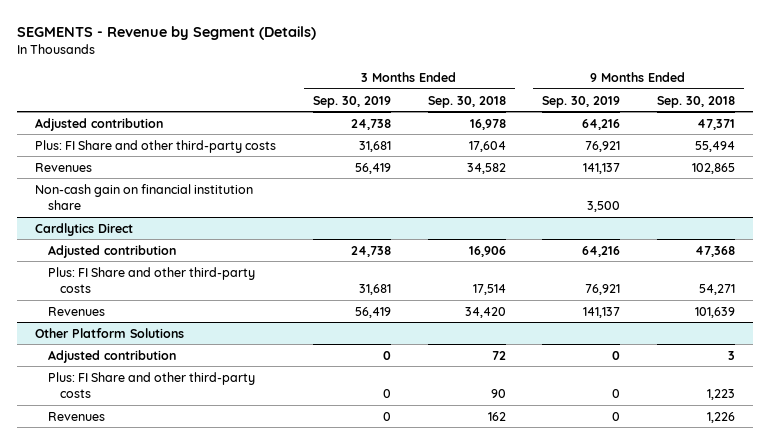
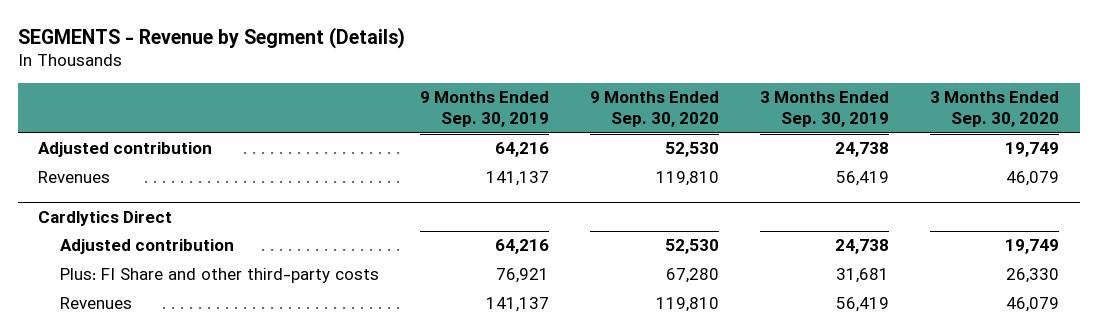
[427,95,506,108] Sep. 30, 2018 -> none
[656,95,735,108] Sep. 30, 2018 -> none
none -> [590,91,720,128] 9 Months Ended Sep. 30, 2020
none -> [930,91,1060,128] 3 Months Ended Sep. 30, 2020
[35,139,277,153] Plus: FI Share and other third-party costs -> none
[35,183,254,210] Non-cash gain on financial institution share -> none
[35,327,185,338] Other Platform Solutions -> none
[47,349,176,363] Adjusted contribution -> none
[47,371,255,398] Plus: FI Share and other third-party costs -> none
[47,411,105,421] Revenues -> none

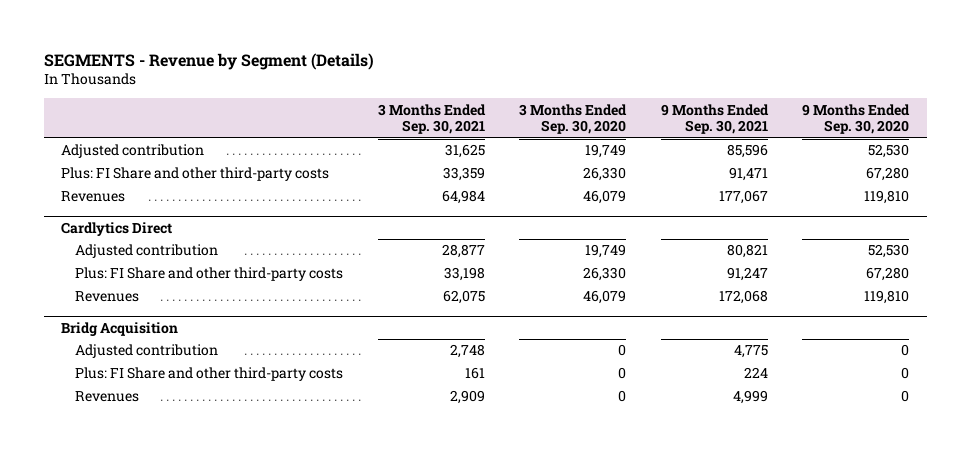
[420,91,550,128] 9 Months Ended Sep. 30, 2019 -> none
[760,91,890,128] 3 Months Ended Sep. 30, 2019 -> none
none -> [377,103,486,135] 3 Months Ended Sep. 30, 2021
none -> [660,103,769,135] 9 Months Ended Sep. 30, 2021
none -> [61,167,330,182] Plus: FI Share and other third-party costs
none -> [61,321,179,336] Bridg Acquisition
none -> [75,344,219,359] Adjusted contribution
none -> [75,367,344,382] Plus: FI Share and other third-party costs
none -> [75,391,140,403] Revenues

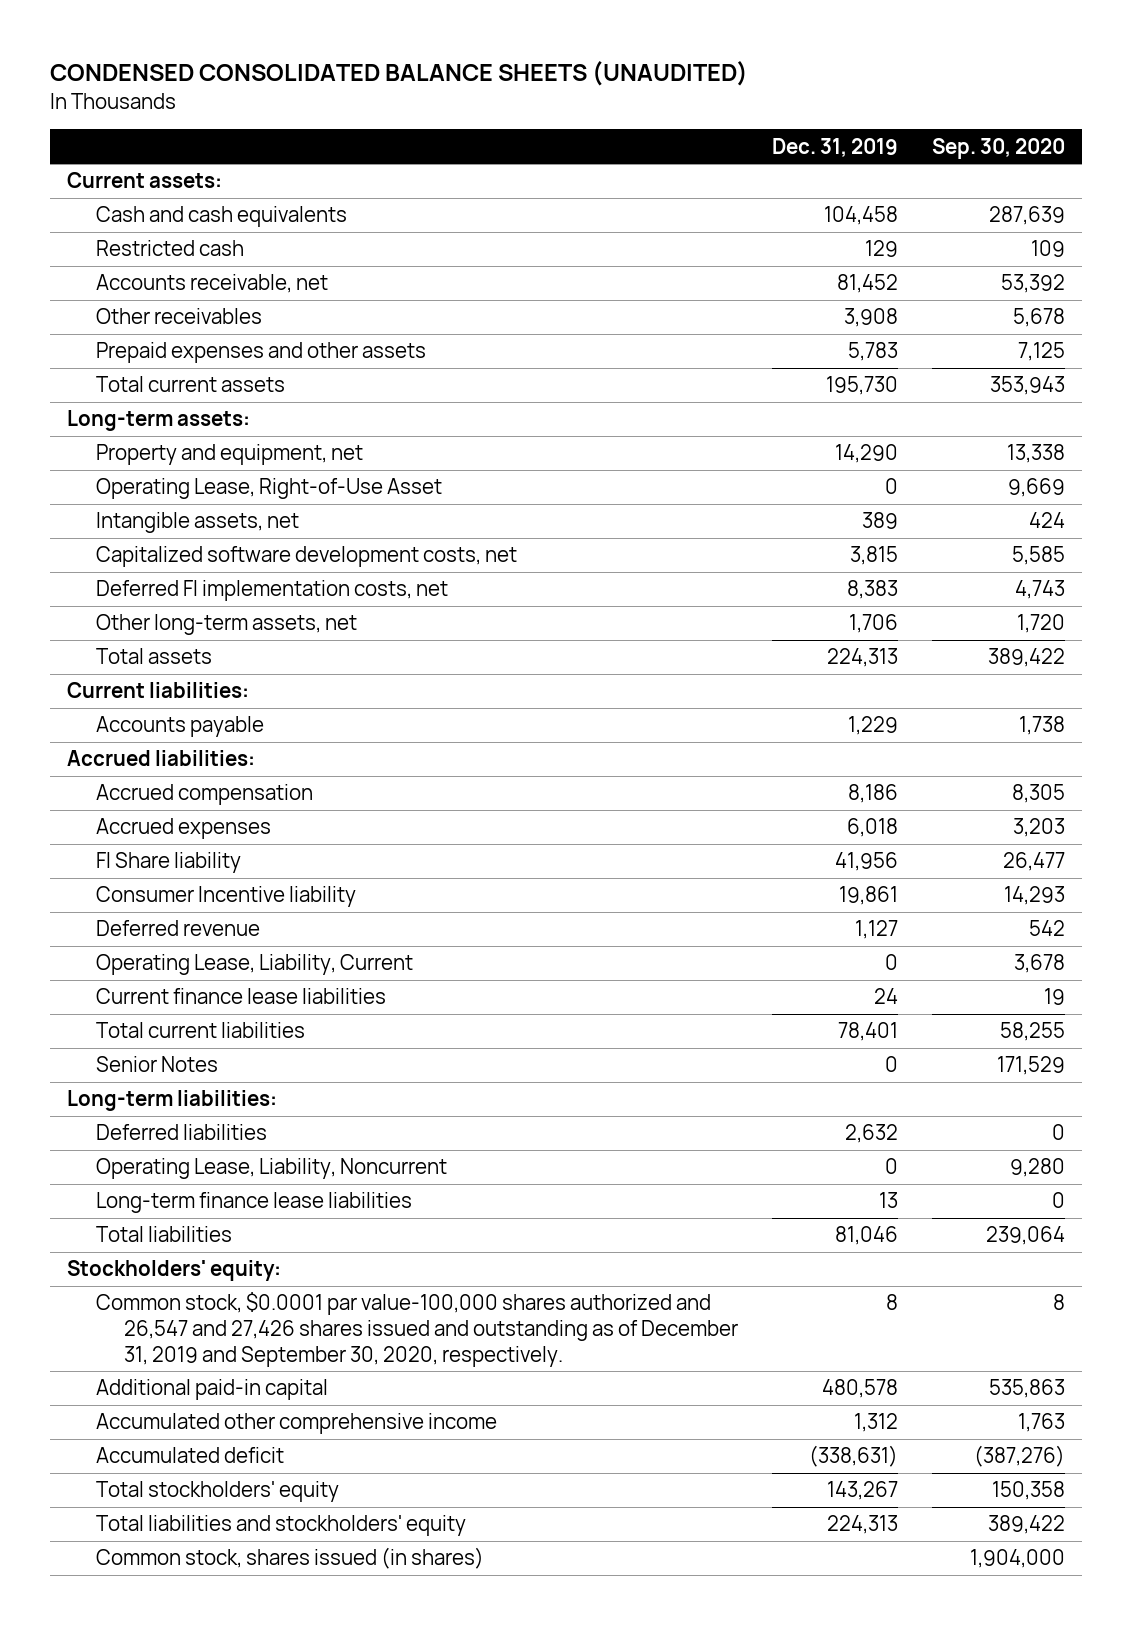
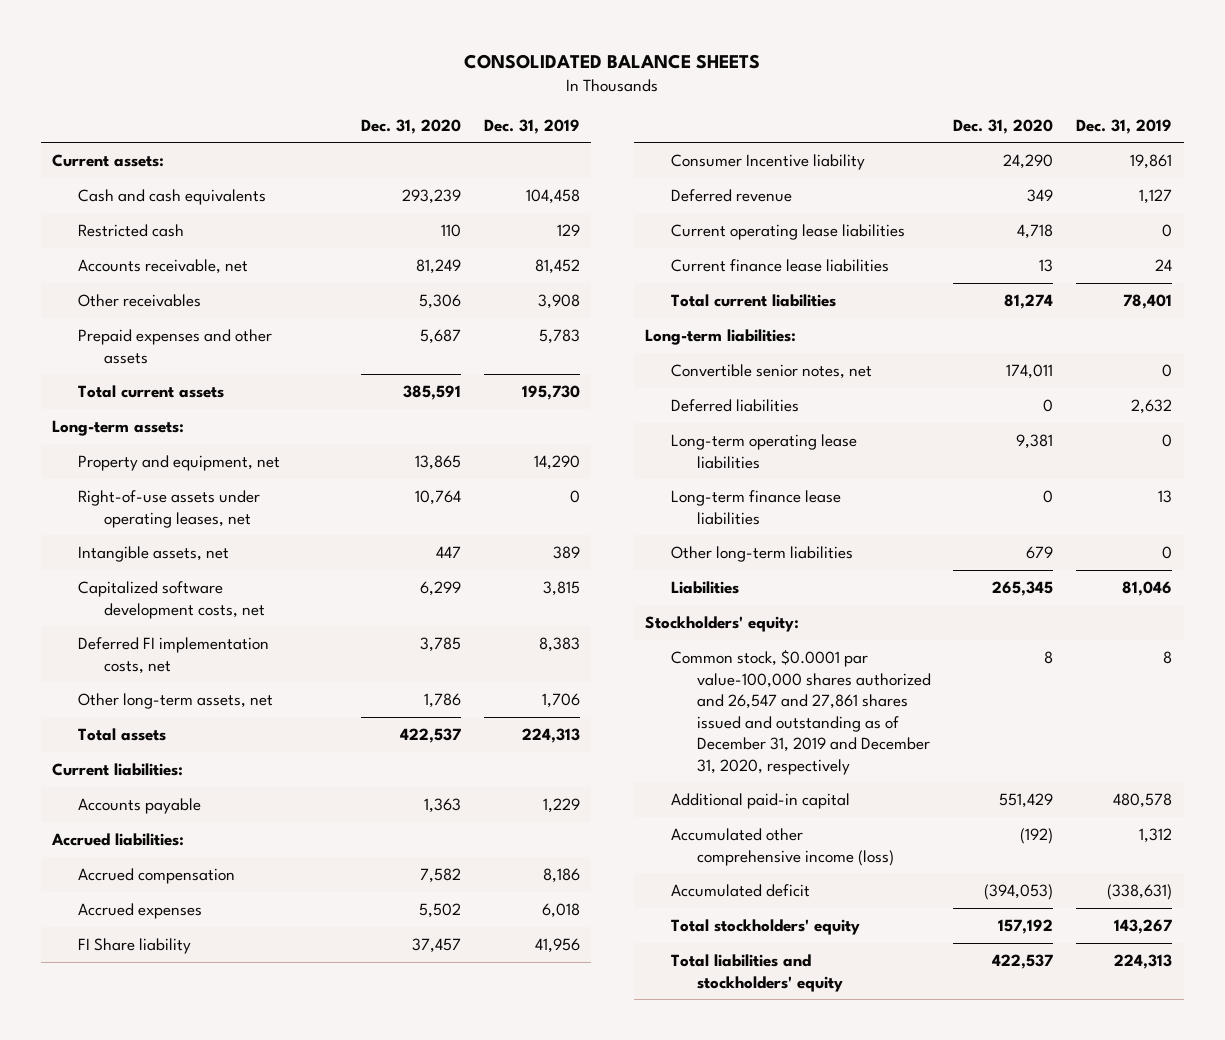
[49,61,748,87] CONDENSED CONSOLIDATED BALANCE SHEETS (UNAUDITED) -> [464,53,761,69] CONSOLIDATED BALANCE SHEETS
[932,137,1066,159] Sep. 30, 2020 -> none
none -> [360,118,461,134] Dec. 31, 2020
[95,478,442,500] Operating Lease, Right-of-Use Asset -> [78,490,261,528] Right-of-use assets under operating leases, net
[95,954,413,976] Operating Lease, Liability, Current -> [670,224,905,241] Current operating lease liabilities
[95,1056,218,1073] Senior Notes -> none
none -> [670,364,872,380] Convertible senior notes, net
[95,1158,447,1180] Operating Lease, Liability, Noncurrent -> [670,434,857,469] Long-term operating lease liabilities
none -> [670,546,853,563] Other long-term liabilities
[95,1226,232,1243] Total liabilities -> [670,581,739,595] Liabilities
[95,1292,739,1367] Common stock, $0.0001 par value-100,000 shares authorized and 26,547 and 27,426 shares issued and outstanding as of December 31, 2019 and September 30, 2020, respectively. -> [670,649,931,775] Common stock, $0.0001 par value-100,000 shares authorized and 26,547 and 27,861 shares issued and outstanding as of December 31, 2019 and December 31, 2020, respectively
[95,1413,497,1435] Accumulated other comprehensive income -> [670,828,894,866] Accumulated other comprehensive income (loss)
[95,1547,484,1570] Common stock, shares issued (in shares) -> none

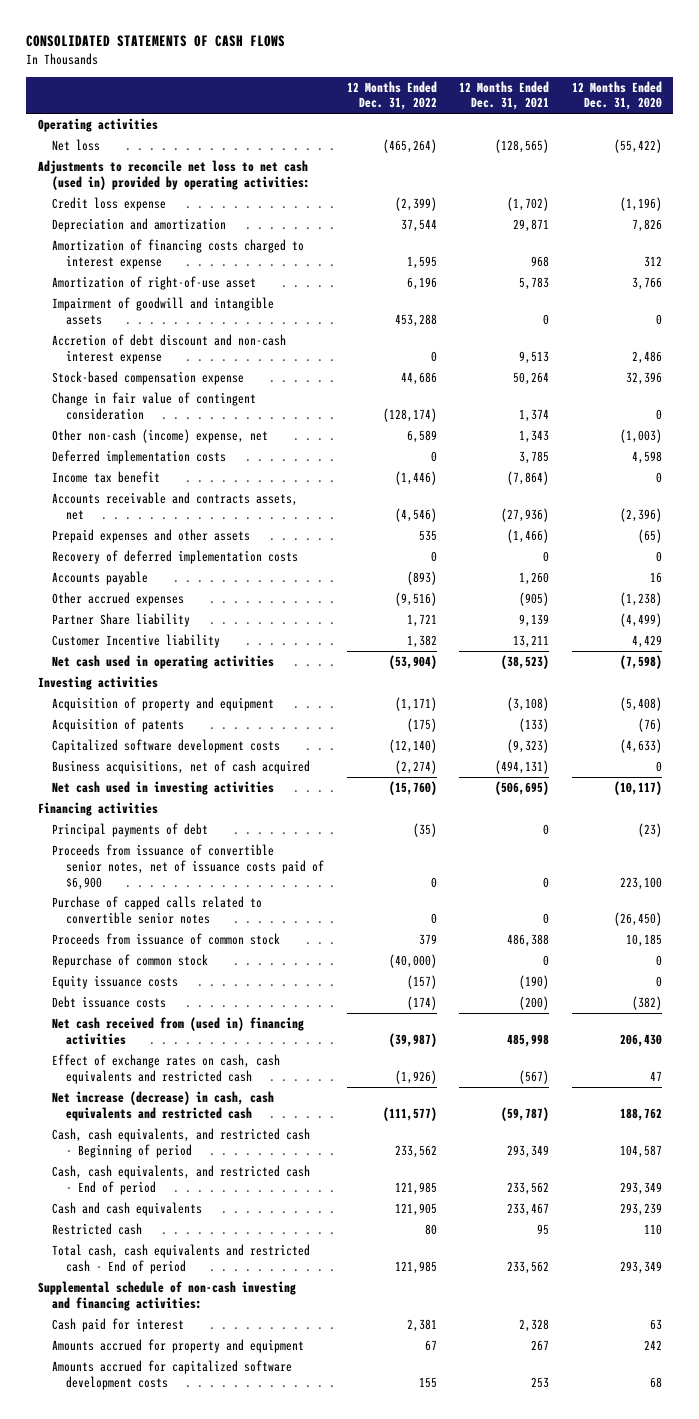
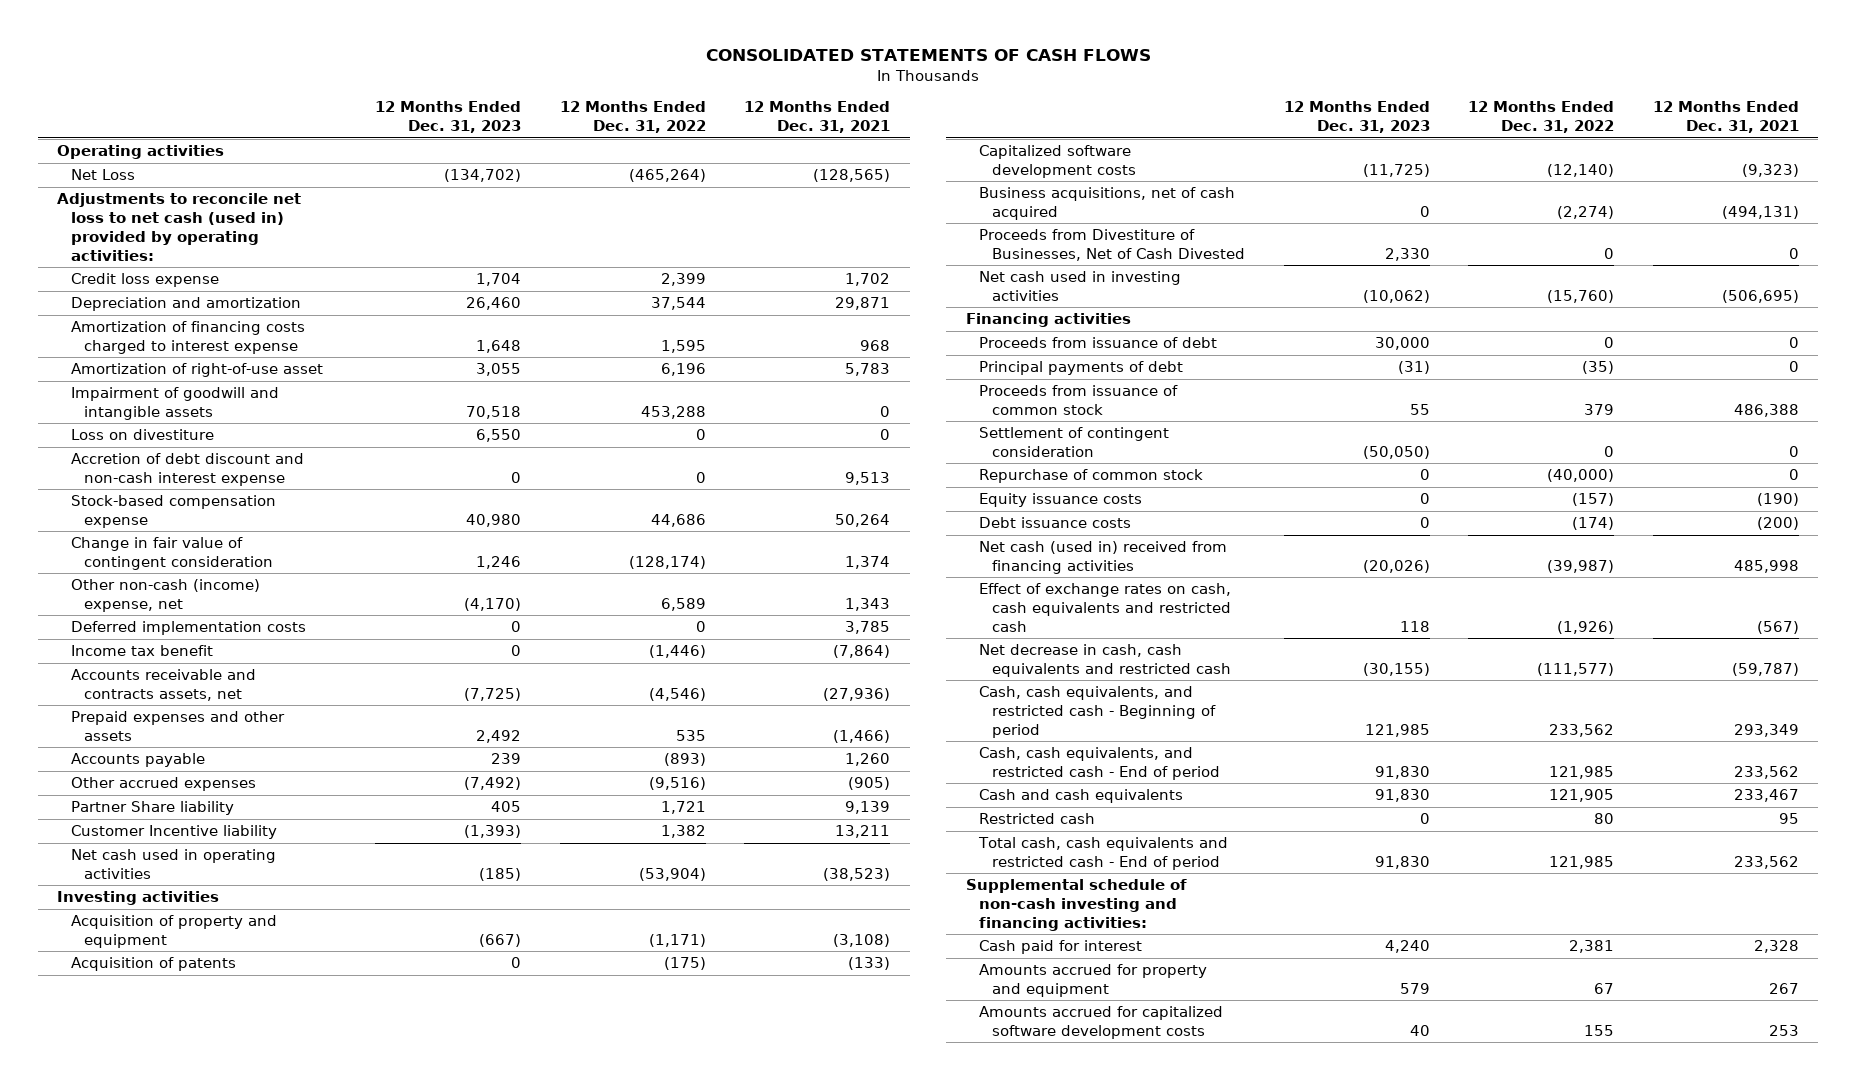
[571,80,662,111] 12 Months Ended Dec. 31, 2020 -> none
none -> [375,101,522,134] 12 Months Ended Dec. 31, 2023
[51,138,100,151] Net loss -> [70,169,135,181] Net Loss
[394,196,437,211] (2,399) -> [660,273,706,287] 2,399
[507,196,550,211] (1,702) -> [845,273,891,287] 1,702
none -> [70,429,214,441] Loss on divestiture
[51,549,298,564] Recovery of deferred implementation costs -> none
none -> [978,229,1246,261] Proceeds from Divestiture of Businesses, Net of Cash Divested
none -> [978,337,1217,349] Proceeds from issuance of debt
[51,843,325,890] Proceeds from issuance of convertible senior notes, net of issuance costs paid of $6,900 -> none
[51,895,262,924] Purchase of capped calls related to convertible senior notes -> none
none -> [978,427,1169,457] Settlement of contingent consideration
[51,1016,304,1045] Net cash received from (used in) financing activities -> [978,541,1227,574] Net cash (used in) received from financing activities
[51,1090,274,1121] Net increase (decrease) in cash, cash equivalents and restricted cash -> [978,644,1232,677] Net decrease in cash, cash equivalents and restricted cash

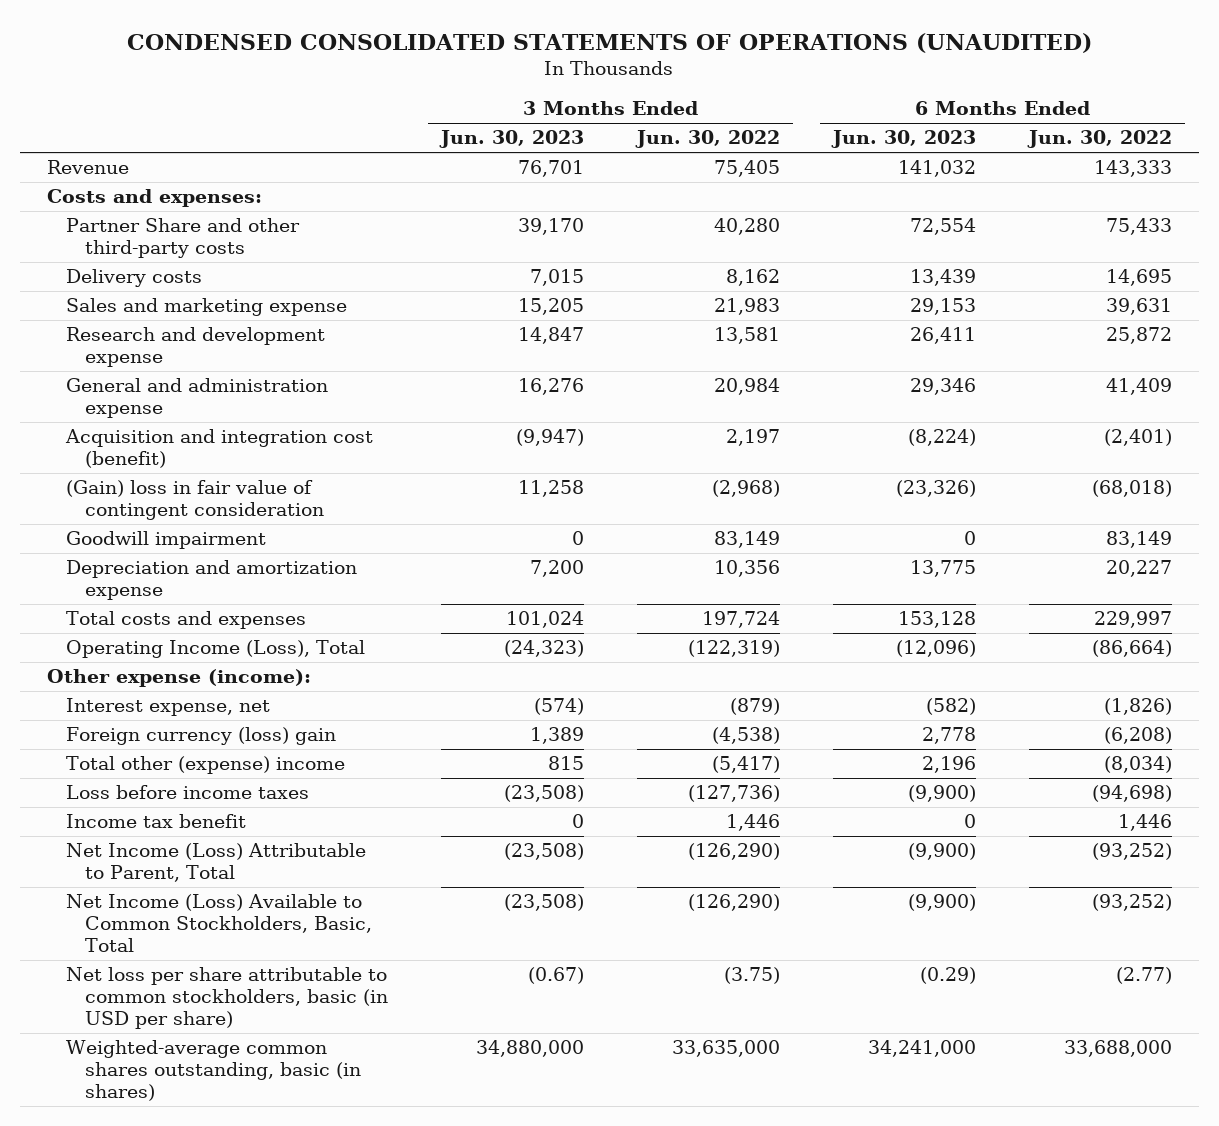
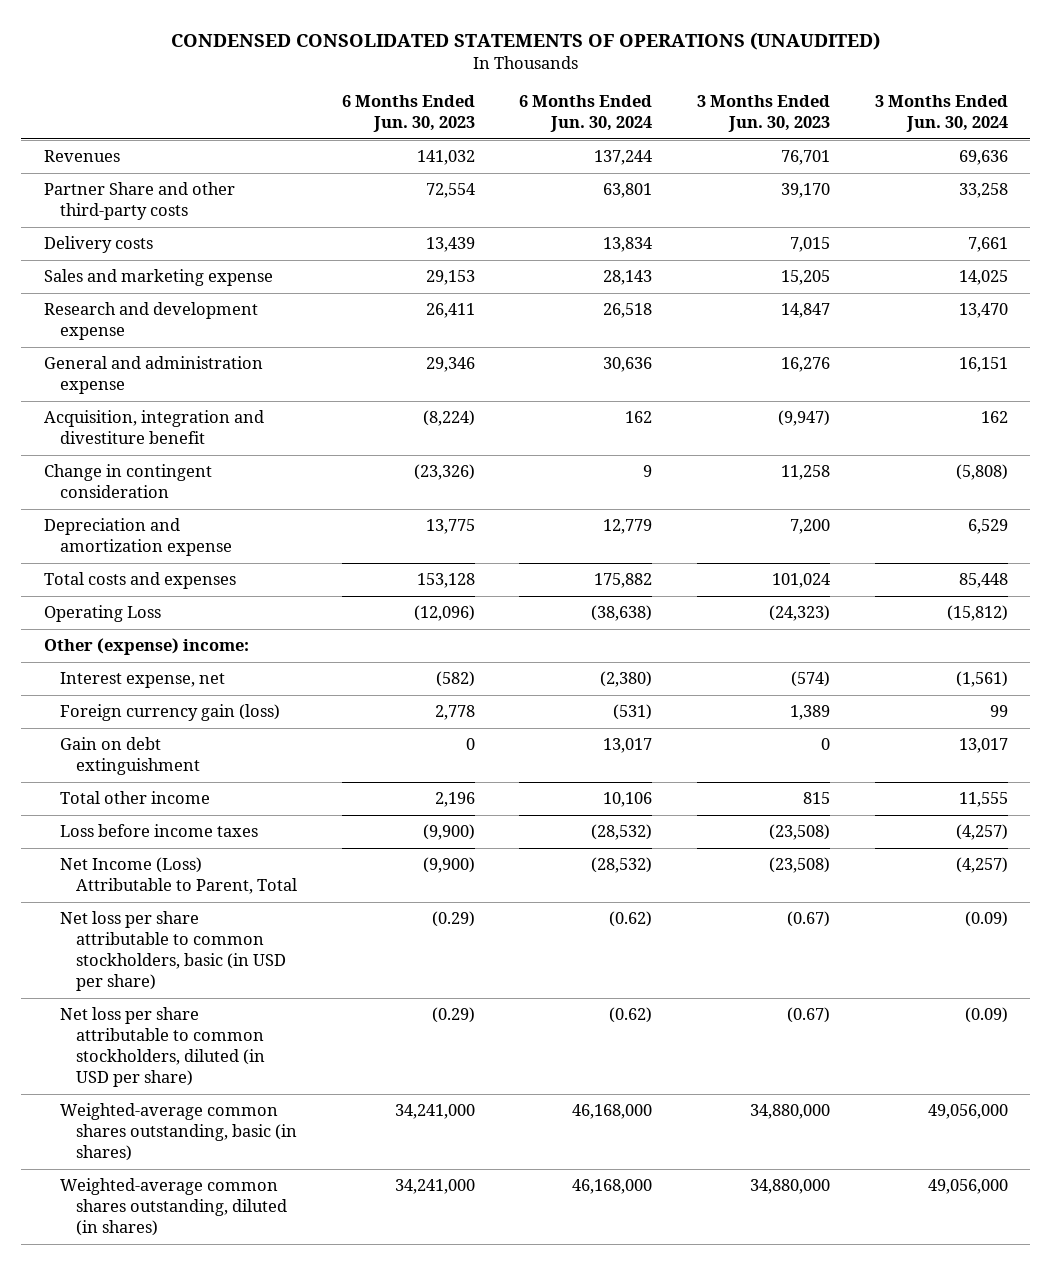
[635,130,781,149] Jun. 30, 2022 -> none
[1027,130,1173,149] Jun. 30, 2022 -> none
none -> [519,95,653,133] 6 Months Ended Jun. 30, 2024
none -> [874,95,1008,133] 3 Months Ended Jun. 30, 2024
[46,189,262,208] Costs and expenses: -> none
[46,160,129,175] Revenue -> [43,150,120,163] Revenues
[66,531,267,550] Goodwill impairment -> none
[65,429,374,469] Acquisition and integration cost (benefit) -> [43,410,264,445] Acquisition, integration and divestiture benefit
[66,480,325,521] (Gain) loss in fair value of contingent consideration -> [43,464,212,499] Change in contingent consideration
[66,640,366,659] Operating Income (Loss), Total -> [43,605,161,623] Operating Loss
[46,669,311,688] Other expense (income): -> [43,638,249,656] Other (expense) income:
[66,727,337,746] Foreign currency (loss) gain -> [59,704,280,722] Foreign currency gain (loss)
none -> [59,737,201,776] Gain on debt extinguishment
[66,756,346,775] Total other (expense) income -> [59,791,210,805] Total other income
[66,814,247,829] Income tax benefit -> none
[66,894,373,953] Net Income (Loss) Available to Common Stockholders, Basic, Total -> none
none -> [59,1007,266,1088] Net loss per share attributable to common stockholders, diluted (in USD per share)
none -> [59,1178,288,1237] Weighted-average common shares outstanding, diluted (in shares)

